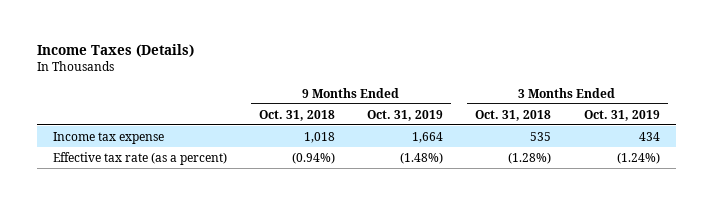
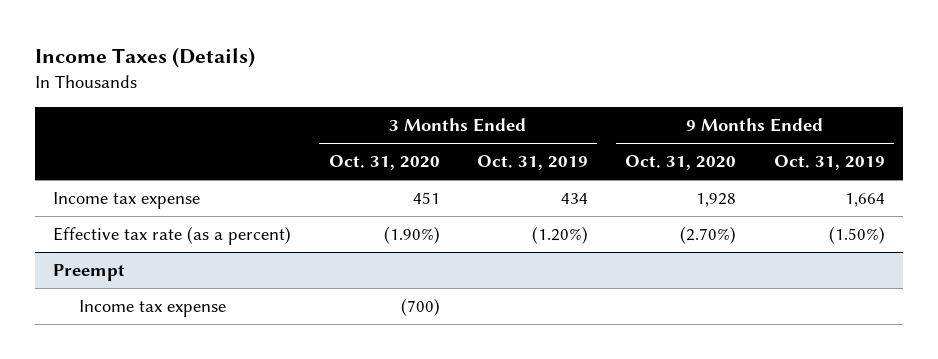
[259,109,336,121] Oct. 31, 2018 -> none
[475,109,552,121] Oct. 31, 2018 -> none
none -> [328,155,440,171] Oct. 31, 2020
none -> [625,155,737,171] Oct. 31, 2020
[400,151,444,164] (1.48%) -> [828,226,885,245] (1.50%)
[616,151,660,164] (1.24%) -> [531,226,588,245] (1.20%)
none -> [53,264,126,282] Preempt
none -> [78,300,226,318] Income tax expense

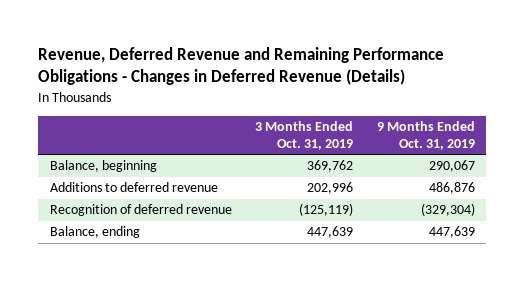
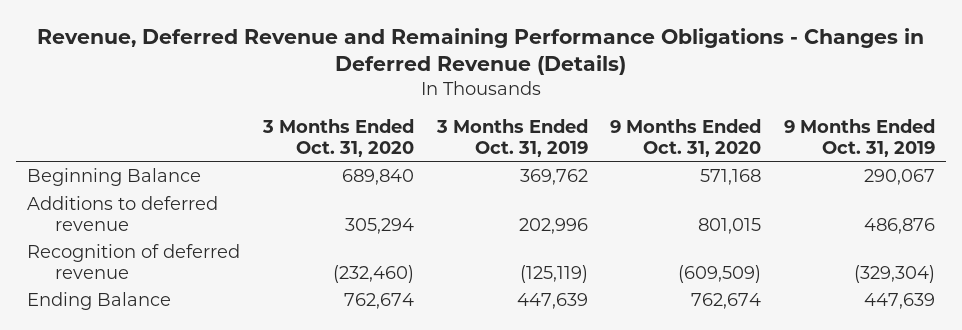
none -> [261,118,414,157] 3 Months Ended Oct. 31, 2020
none -> [610,118,762,157] 9 Months Ended Oct. 31, 2020
[49,160,157,173] Balance, beginning -> [27,168,202,187] Beginning Balance
[49,226,140,239] Balance, ending -> [27,292,172,311] Ending Balance

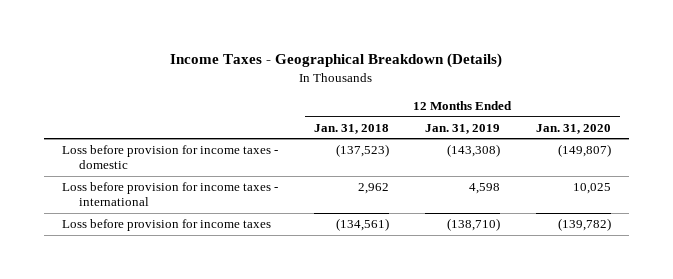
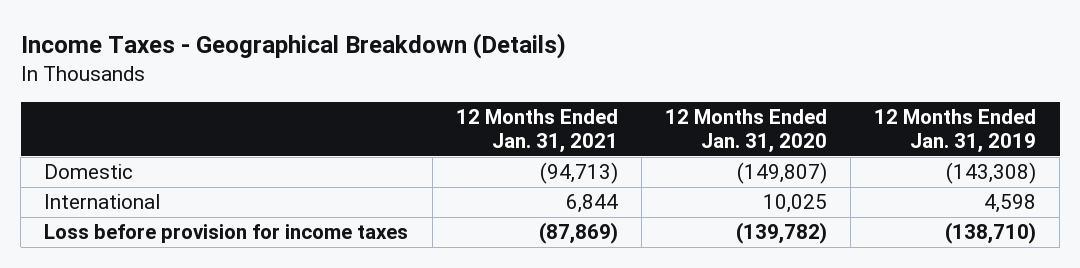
[313,123,389,134] Jan. 31, 2018 -> none
none -> [455,108,618,154] 12 Months Ended Jan. 31, 2021
[62,145,279,170] Loss before provision for income taxes - domestic -> [44,164,134,180] Domestic
[62,182,279,207] Loss before provision for income taxes - international -> [44,194,161,210] International

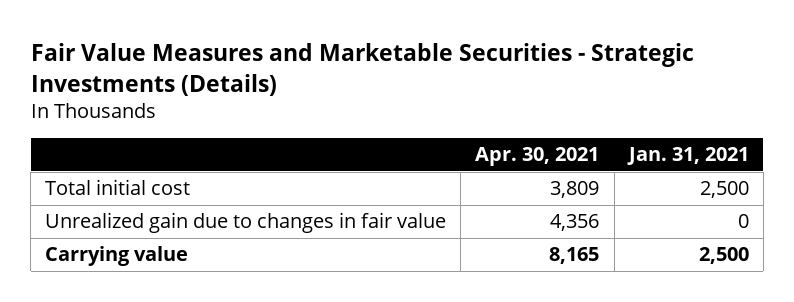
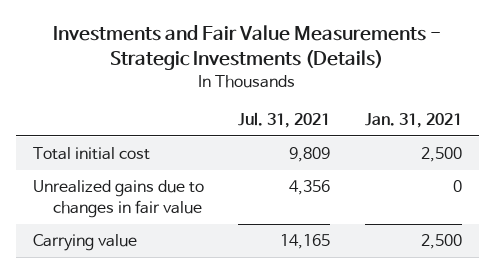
[30,43,694,96] Fair Value Measures and Marketable Securities - Strategic Investments (Details) -> [53,25,442,71] Investments and Fair Value Measurements - Strategic Investments (Details)
[475,147,600,167] Apr. 30, 2021 -> none
none -> [238,112,331,129] Jul. 31, 2021
[45,212,447,234] Unrealized gain due to changes in fair value -> [32,180,204,218] Unrealized gains due to changes in fair value

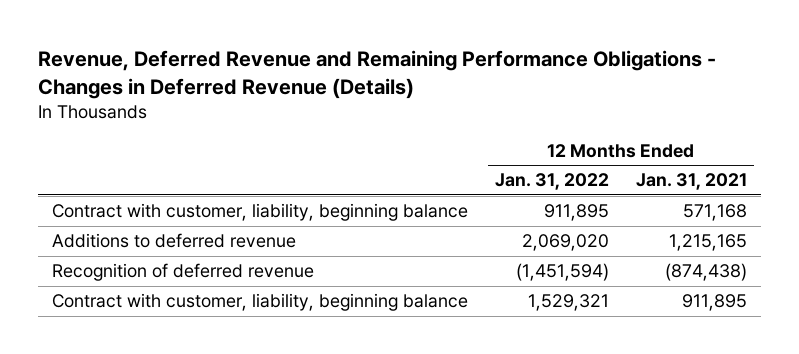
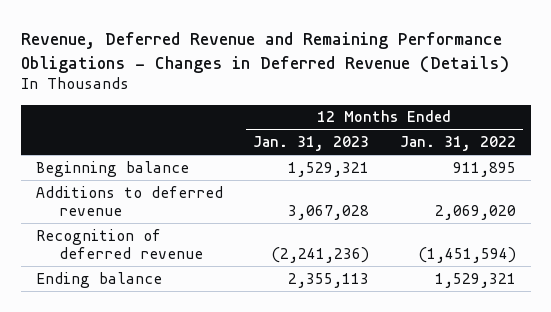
[636,173,748,191] Jan. 31, 2021 -> none
none -> [253,136,370,152] Jan. 31, 2023
[51,203,468,222] Contract with customer, liability, beginning balance -> [35,160,189,177] Beginning balance
[51,293,468,312] Contract with customer, liability, beginning balance -> [35,271,162,288] Ending balance

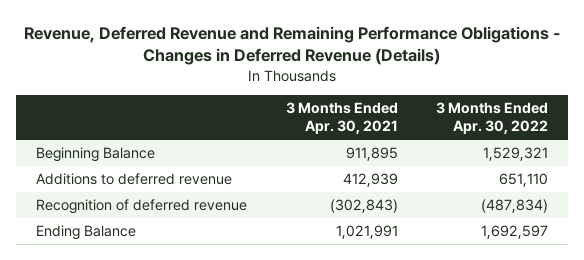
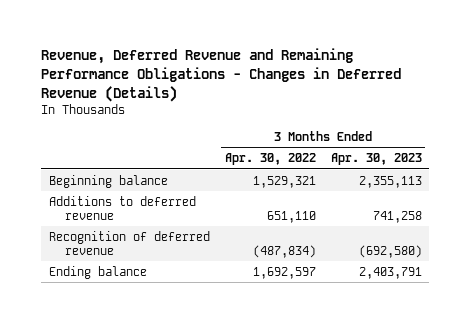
[285,102,398,135] 3 Months Ended Apr. 30, 2021 -> none
none -> [330,153,422,166] Apr. 30, 2023
[35,147,155,163] Beginning Balance -> [48,174,168,188] Beginning balance
[35,225,136,241] Ending Balance -> [48,265,147,279] Ending balance

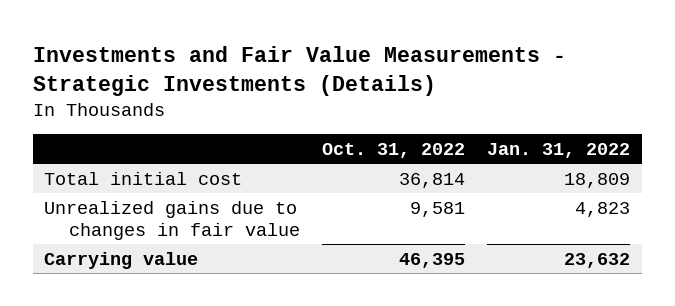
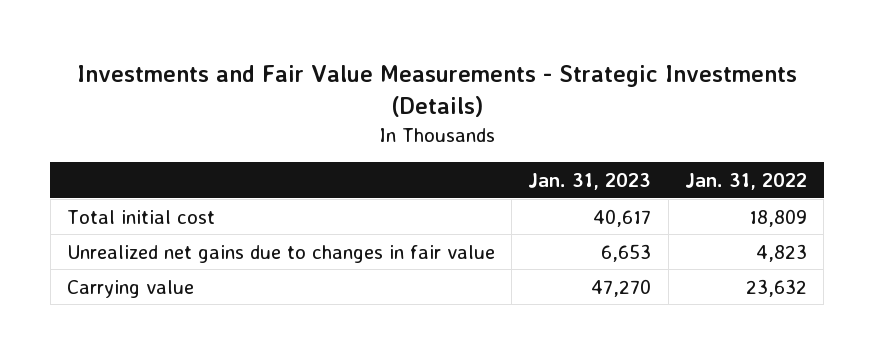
[322,142,466,158] Oct. 31, 2022 -> none
none -> [528,172,652,190] Jan. 31, 2023
[44,200,300,240] Unrealized gains due to changes in fair value -> [66,244,495,263] Unrealized net gains due to changes in fair value

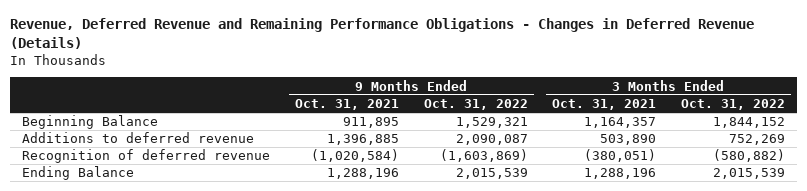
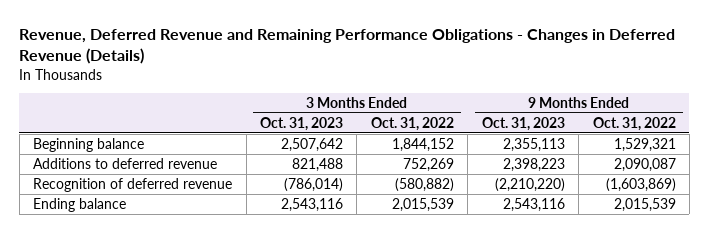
[295,98,400,110] Oct. 31, 2021 -> none
[552,98,657,110] Oct. 31, 2021 -> none
none -> [259,116,343,131] Oct. 31, 2023
none -> [481,116,565,131] Oct. 31, 2023
[22,115,159,130] Beginning Balance -> [33,137,145,152] Beginning balance
[22,166,135,181] Ending Balance -> [33,197,127,212] Ending balance

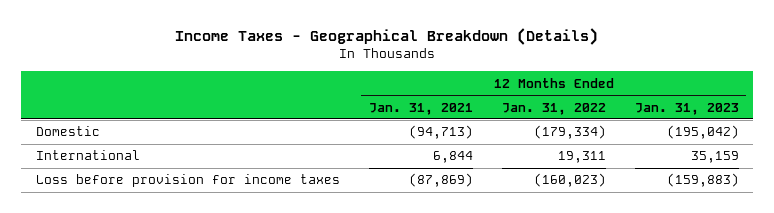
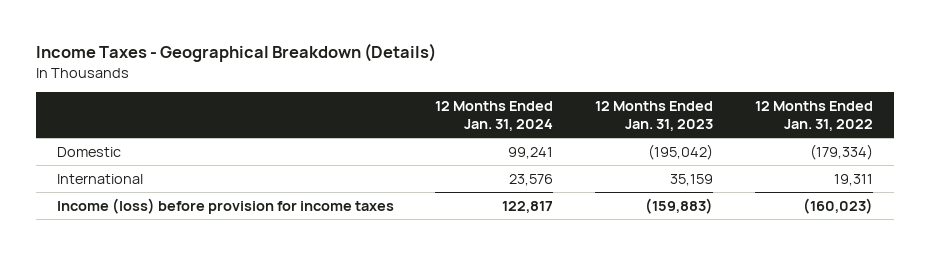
[368,102,473,115] Jan. 31, 2021 -> none
none -> [435,101,554,131] 12 Months Ended Jan. 31, 2024
[35,174,340,188] Loss before provision for income taxes -> [56,197,394,214] Income (loss) before provision for income taxes

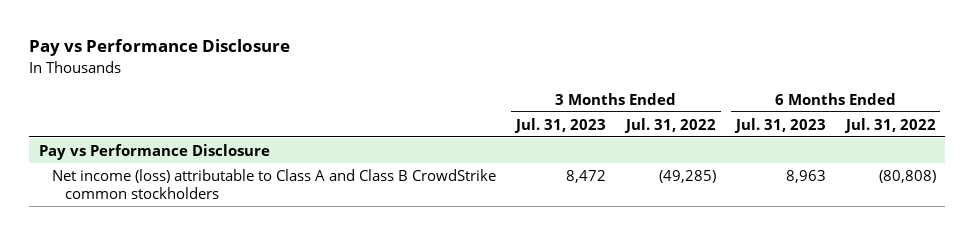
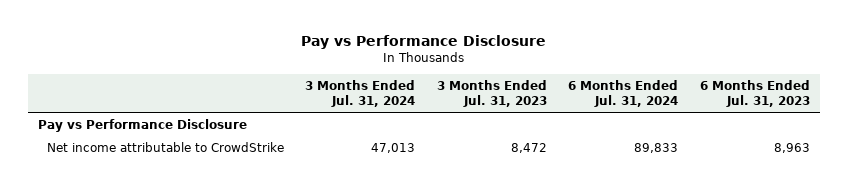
[623,117,716,133] Jul. 31, 2022 -> none
[843,117,936,133] Jul. 31, 2022 -> none
none -> [305,80,416,108] 3 Months Ended Jul. 31, 2024
none -> [568,80,679,108] 6 Months Ended Jul. 31, 2024
[52,168,497,200] Net income (loss) attributable to Class A and Class B CrowdStrike common stockholders -> [47,141,285,152] Net income attributable to CrowdStrike

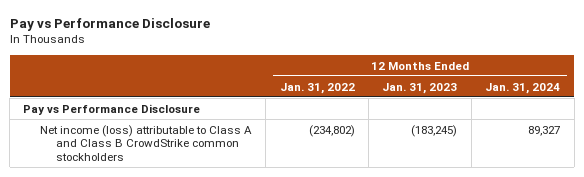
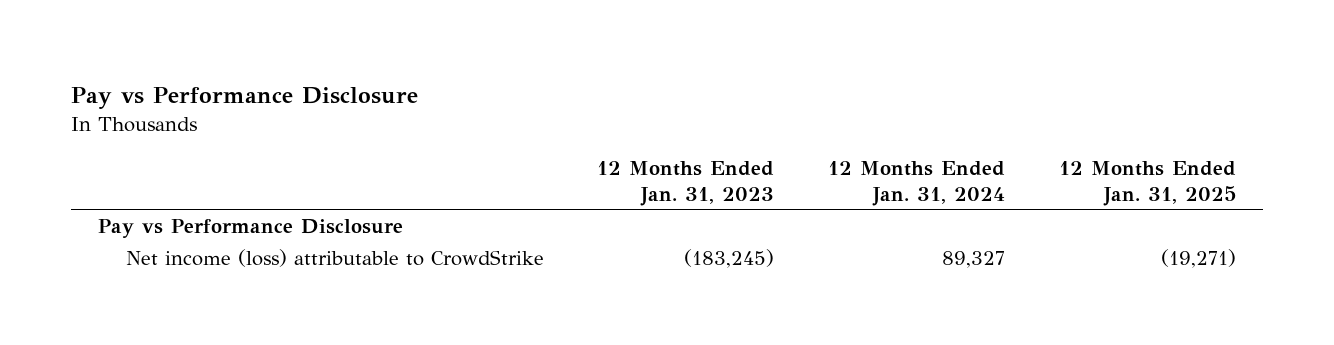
[279,82,355,94] Jan. 31, 2022 -> none
none -> [1058,160,1236,206] 12 Months Ended Jan. 31, 2025
[39,124,252,161] Net income (loss) attributable to Class A and Class B CrowdStrike common stockholders -> [125,248,544,267] Net income (loss) attributable to CrowdStrike

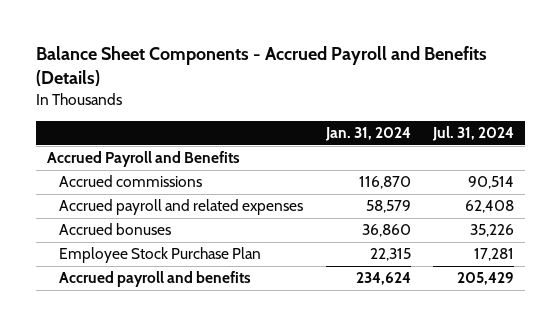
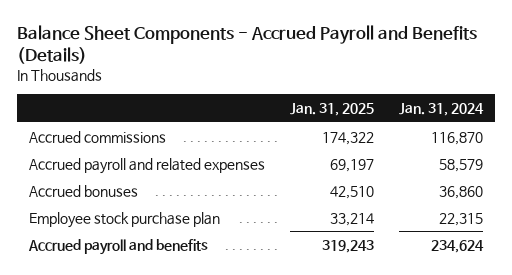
[431,126,514,142] Jul. 31, 2024 -> none
none -> [289,103,374,117] Jan. 31, 2025
[46,151,240,168] Accrued Payroll and Benefits -> none
[59,247,262,264] Employee Stock Purchase Plan -> [29,211,221,228] Employee stock purchase plan

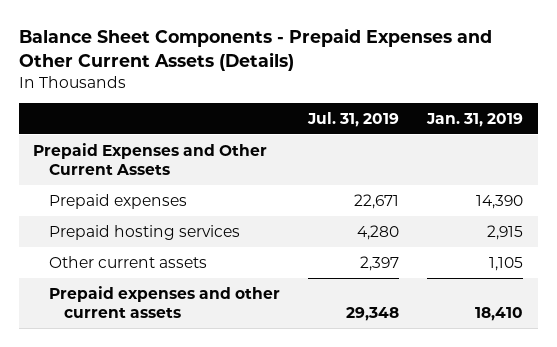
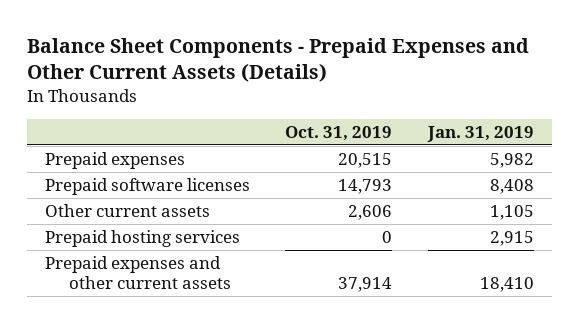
[307,111,400,127] Jul. 31, 2019 -> none
none -> [285,125,393,141] Oct. 31, 2019
[33,142,268,176] Prepaid Expenses and Other Current Assets -> none
[476,194,524,209] 14,390 -> [490,152,535,168] 5,982
none -> [44,177,250,195] Prepaid software licenses
[48,224,240,240] Prepaid hosting services -> [44,229,240,247] Prepaid hosting services

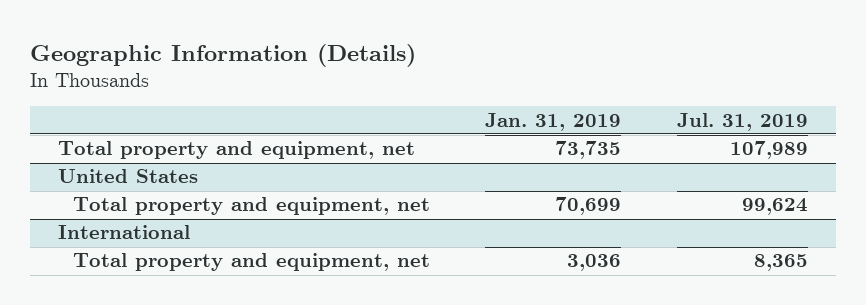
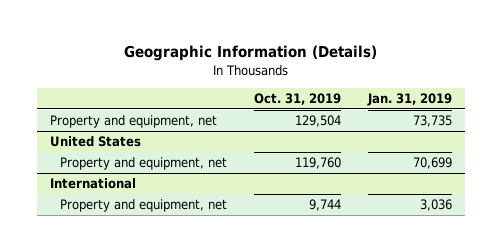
[676,112,808,131] Jul. 31, 2019 -> none
none -> [253,93,341,106] Oct. 31, 2019
[58,141,416,160] Total property and equipment, net -> [50,115,218,129] Property and equipment, net
[72,197,430,216] Total property and equipment, net -> [59,157,227,171] Property and equipment, net
[72,253,430,272] Total property and equipment, net -> [59,199,227,213] Property and equipment, net

